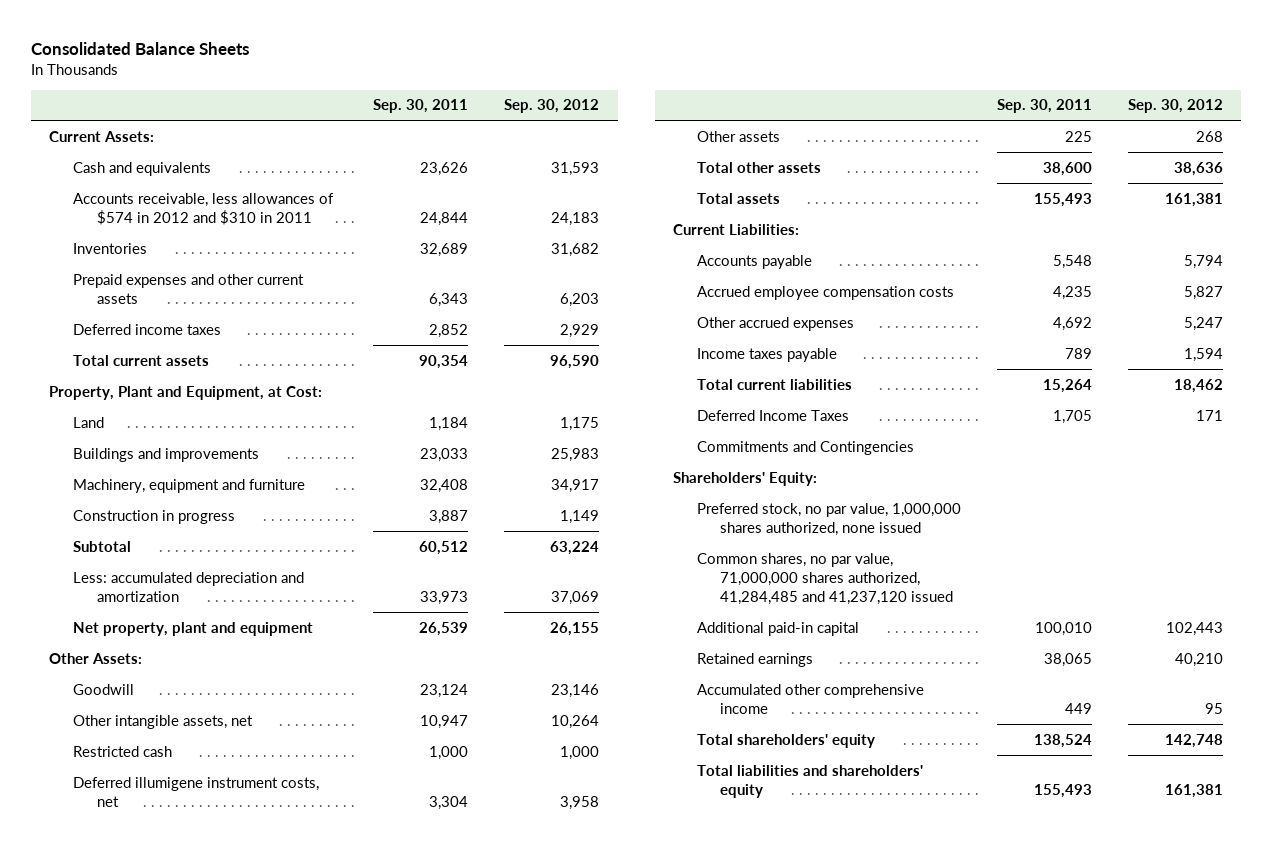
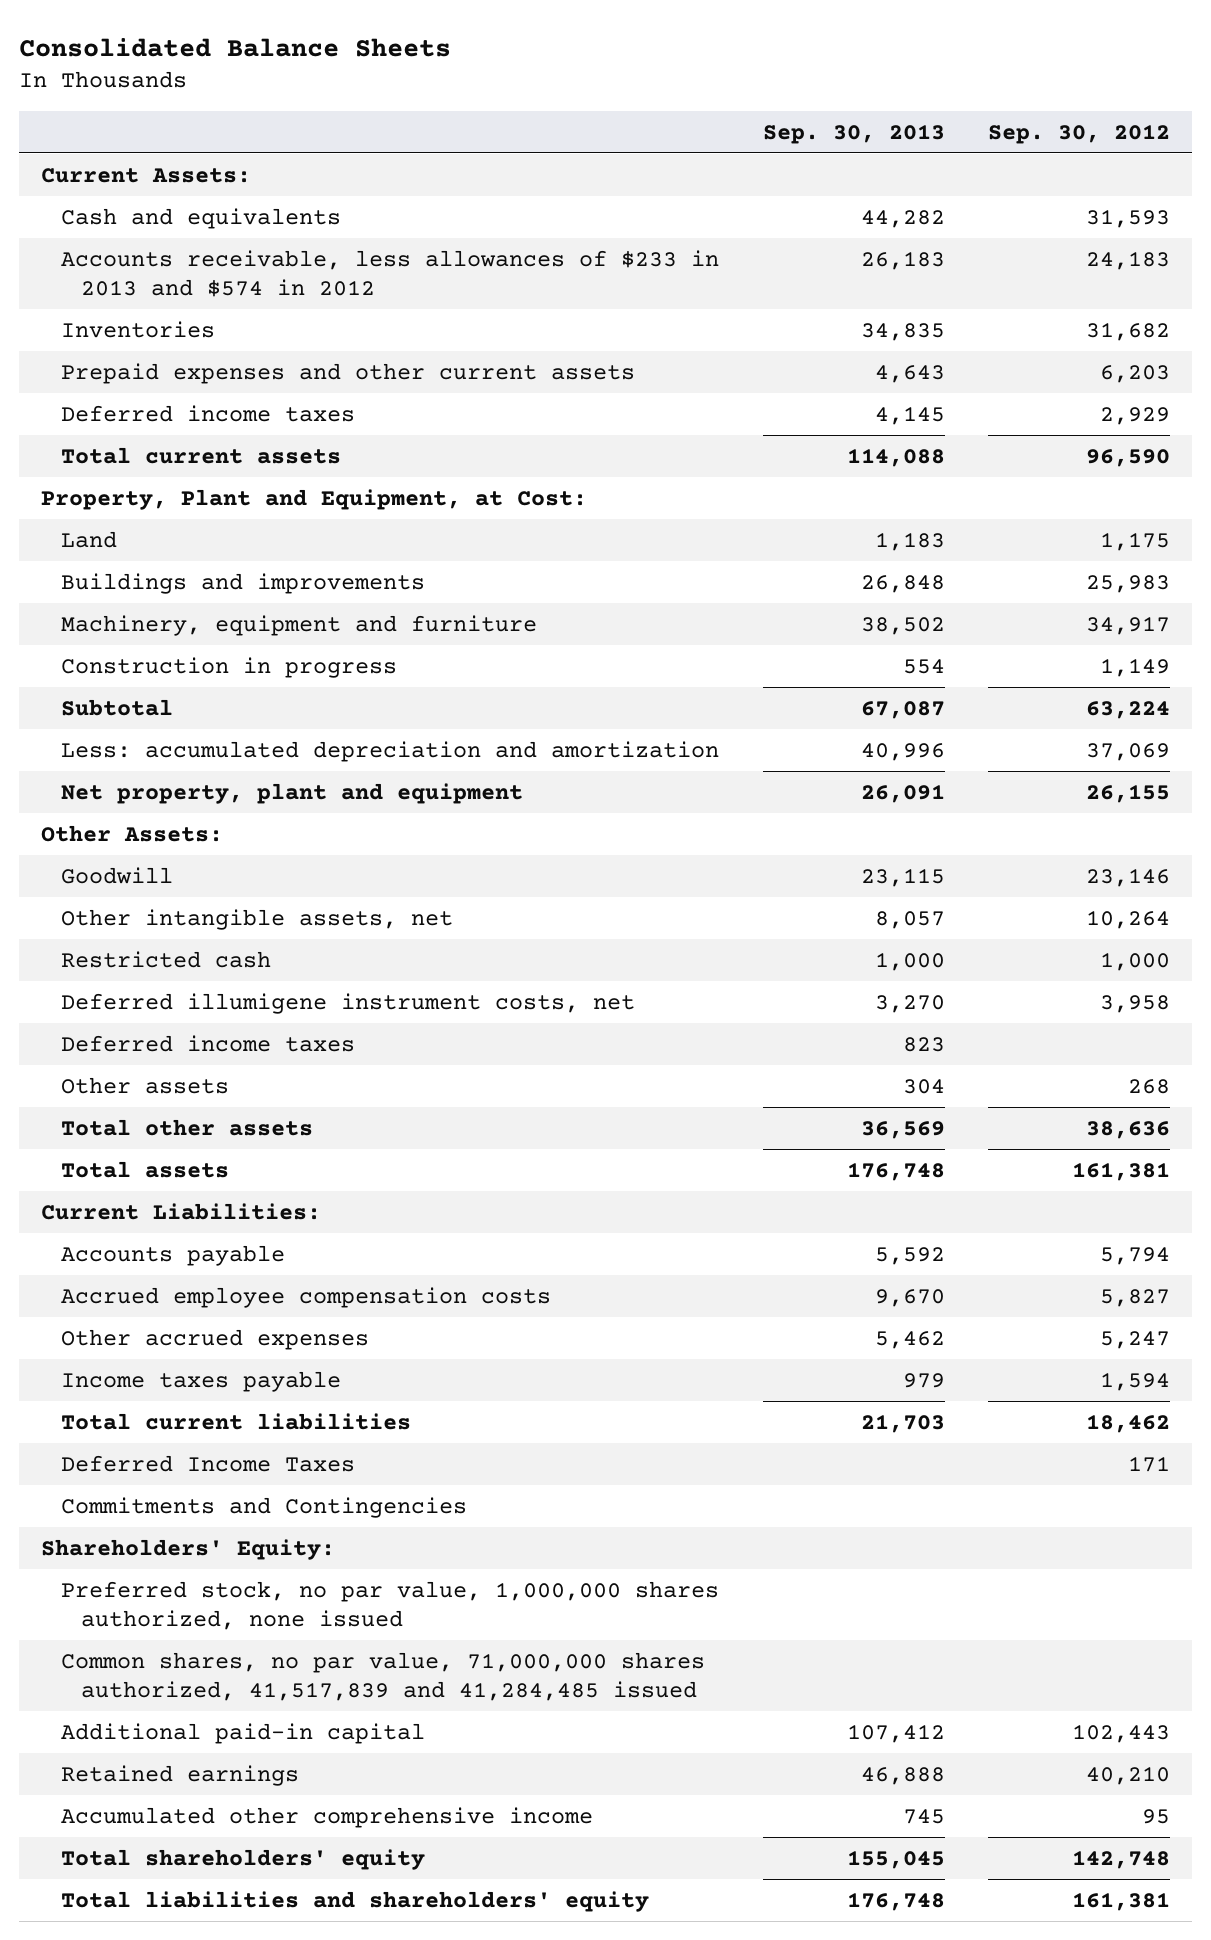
[373,99,469,114] Sep. 30, 2011 -> none
none -> [762,123,945,144] Sep. 30, 2013
[73,192,335,225] Accounts receivable, less allowances of $574 in 2012 and $310 in 2011 -> [60,249,719,298] Accounts receivable, less allowances of $233 in 2013 and $574 in 2012
none -> [60,1034,355,1052] Deferred income taxes
[696,552,954,605] Common shares, no par value, 71,000,000 shares authorized, 41,284,485 and 41,237,120 issued -> [60,1651,705,1702] Common shares, no par value, 71,000,000 shares authorized, 41,517,839 and 41,284,485 issued

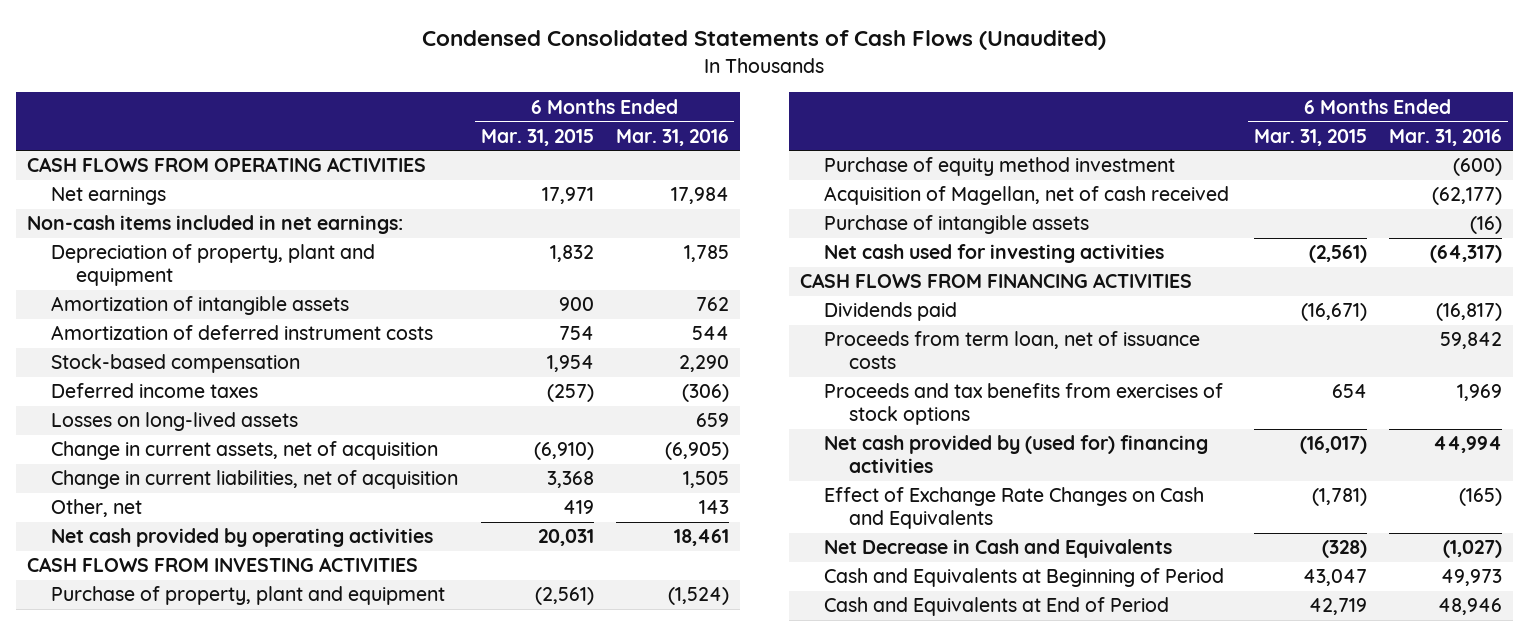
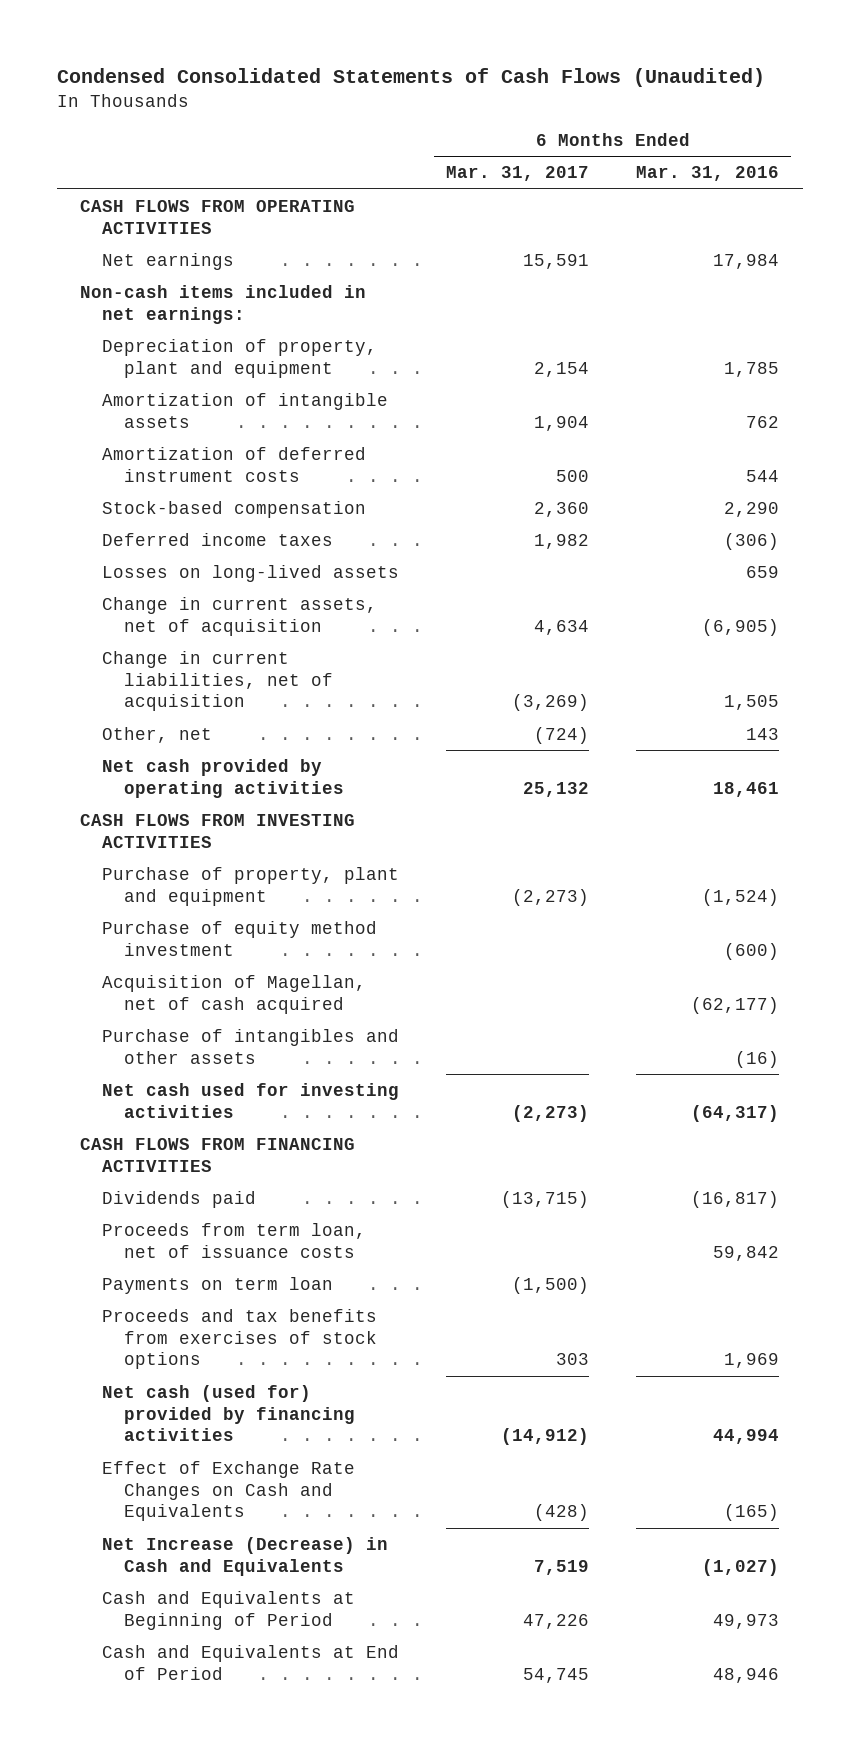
[480,128,594,146] Mar. 31, 2015 -> none
none -> [446,166,590,182] Mar. 31, 2017
[824,186,1230,206] Acquisition of Magellan, net of cash received -> [102,974,367,1014] Acquisition of Magellan, net of cash acquired
[824,215,1090,235] Purchase of intangible assets -> [102,1028,400,1064] Purchase of intangibles and other assets
none -> [102,1276,334,1294] Payments on term loan
[824,435,1209,474] Net cash provided by (used for) financing activities -> [102,1384,356,1442] Net cash (used for) provided by financing activities
[824,539,1173,559] Net Decrease in Cash and Equivalents -> [102,1536,389,1576] Net Increase (Decrease) in Cash and Equivalents

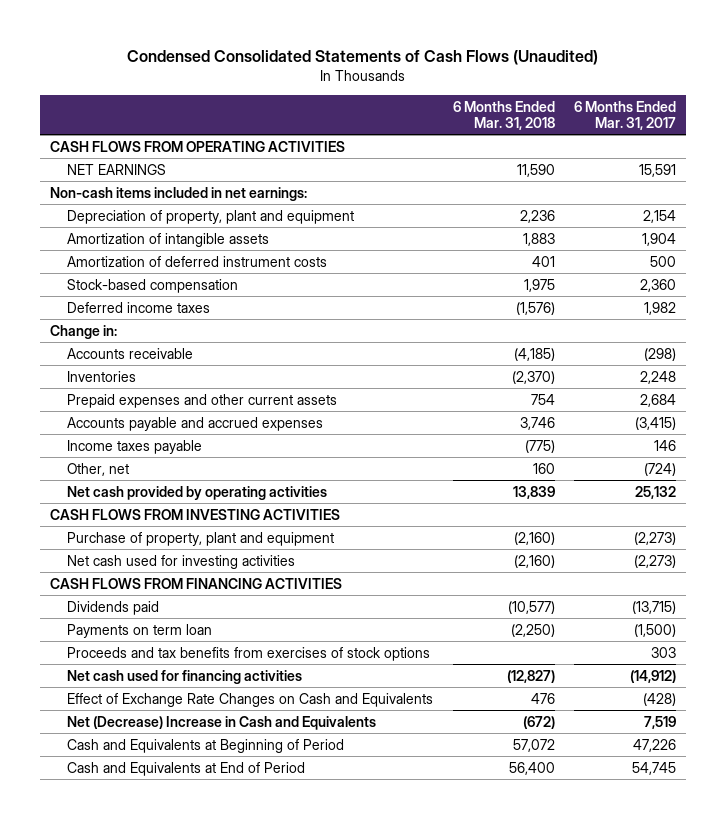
[636,166,780,182] Mar. 31, 2016 -> none
none -> [452,100,555,130] 6 Months Ended Mar. 31, 2018
[102,252,235,270] Net earnings -> [67,163,167,175] NET EARNINGS
[102,564,400,582] Losses on long-lived assets -> none
[102,596,378,636] Change in current assets, net of acquisition -> none
[102,650,334,712] Change in current liabilities, net of acquisition -> none
none -> [49,324,117,339] Change in:
none -> [67,347,194,359] Accounts receivable
none -> [67,370,137,382] Inventories
none -> [67,393,338,408] Prepaid expenses and other current assets
none -> [67,416,324,431] Accounts payable and accrued expenses
none -> [67,439,203,454] Income taxes payable
[102,920,378,956] Purchase of equity method investment -> none
[102,974,367,1014] Acquisition of Magellan, net of cash acquired -> none
[102,1028,400,1064] Purchase of intangibles and other assets -> none
[102,1222,367,1258] Proceeds from term loan, net of issuance costs -> none
[102,1384,356,1442] Net cash (used for) provided by financing activities -> [67,669,303,684] Net cash used for financing activities
[102,1536,389,1576] Net Increase (Decrease) in Cash and Equivalents -> [67,715,377,730] Net (Decrease) Increase in Cash and Equivalents

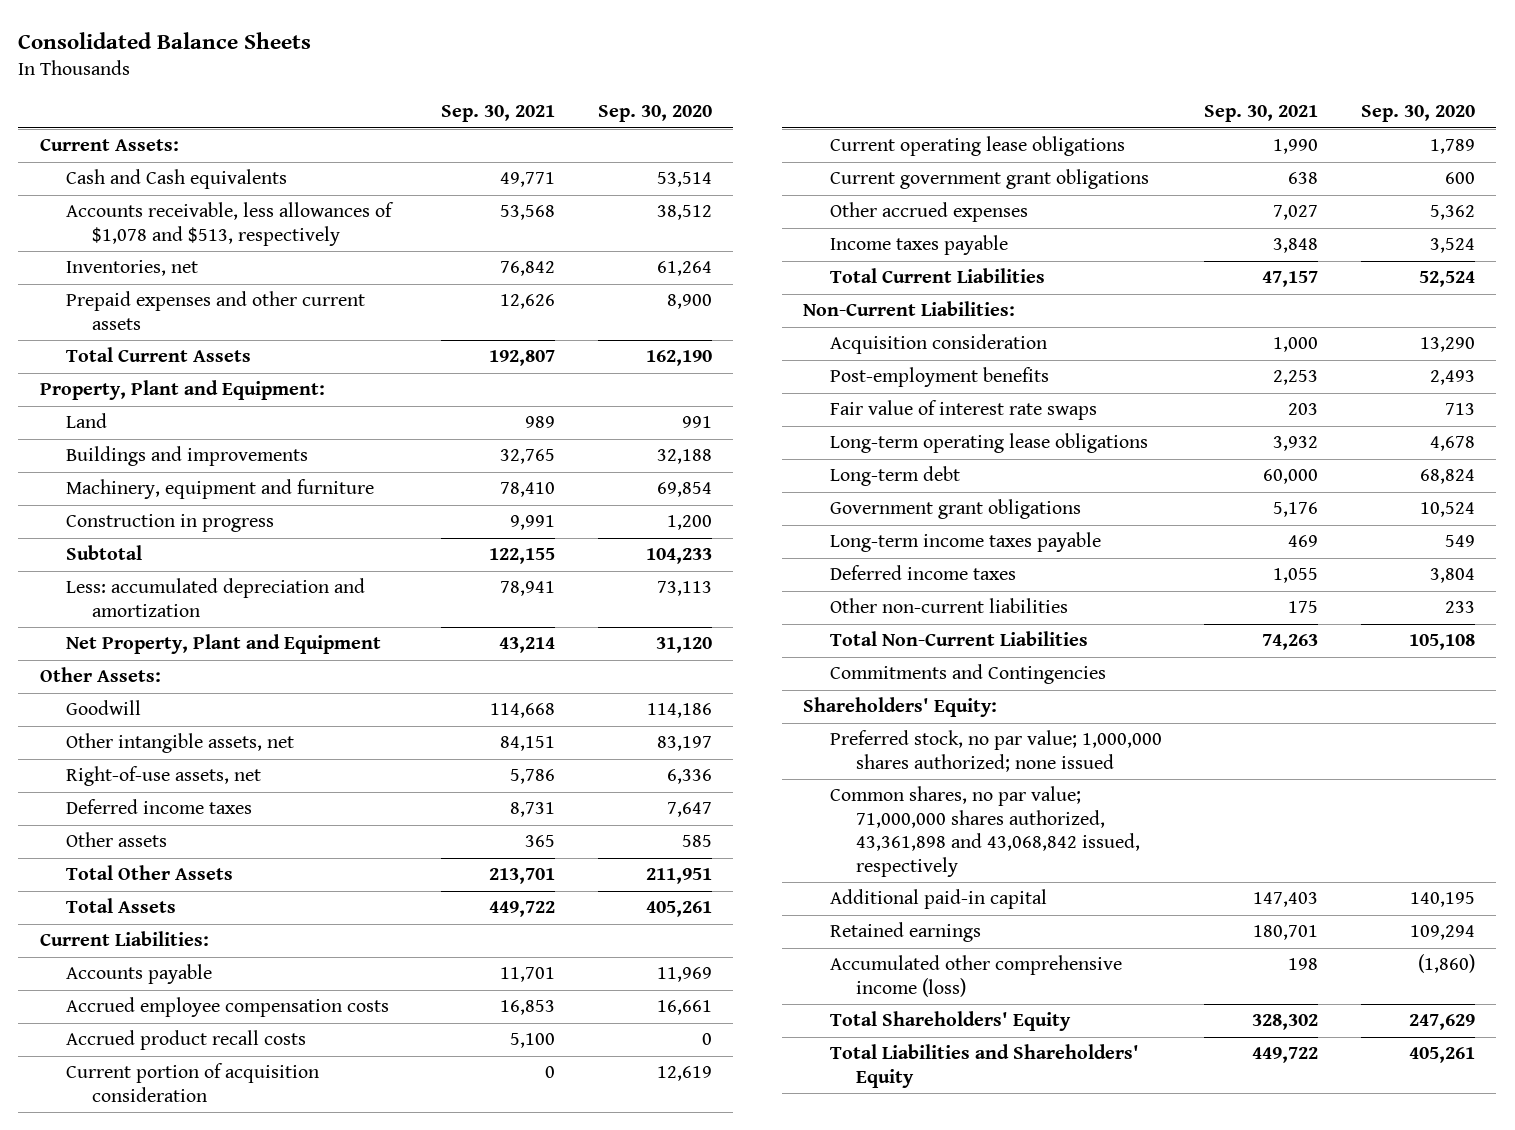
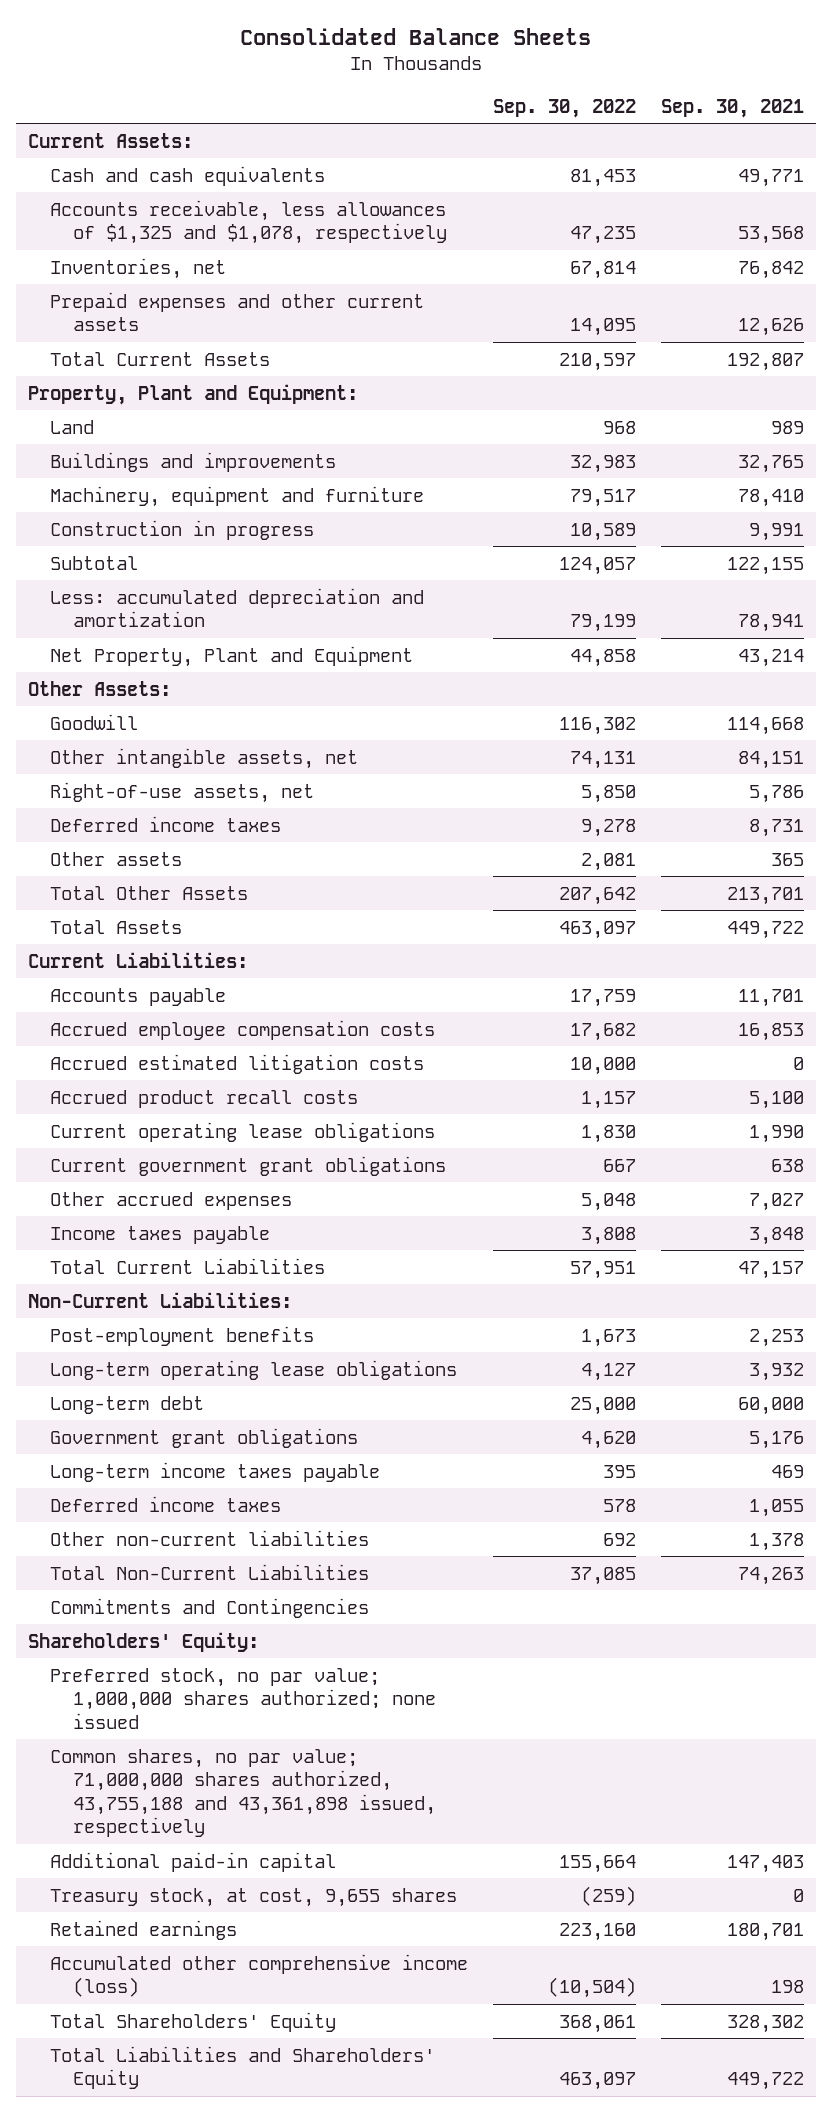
[597,105,712,123] Sep. 30, 2020 -> none
none -> [493,98,637,118] Sep. 30, 2022
[66,169,288,190] Cash and Cash equivalents -> [50,165,326,186] Cash and cash equivalents
[66,202,395,246] Accounts receivable, less allowances of $1,078 and $513, respectively -> [50,199,448,245] Accounts receivable, less allowances of $1,325 and $1,078, respectively
none -> [50,1053,425,1074] Accrued estimated litigation costs
[66,1063,320,1102] Current portion of acquisition consideration -> none
[829,334,1047,355] Acquisition consideration -> none
[829,400,1097,421] Fair value of interest rate swaps -> none
[1288,601,1319,614] 175 -> [748,1532,804,1551] 1,378
[829,786,1140,877] Common shares, no par value; 71,000,000 shares authorized, 43,361,898 and 43,068,842 issued, respectively -> [50,1748,437,1838] Common shares, no par value; 71,000,000 shares authorized, 43,755,188 and 43,361,898 issued, respectively
none -> [50,1887,458,1907] Treasury stock, at cost, 9,655 shares

